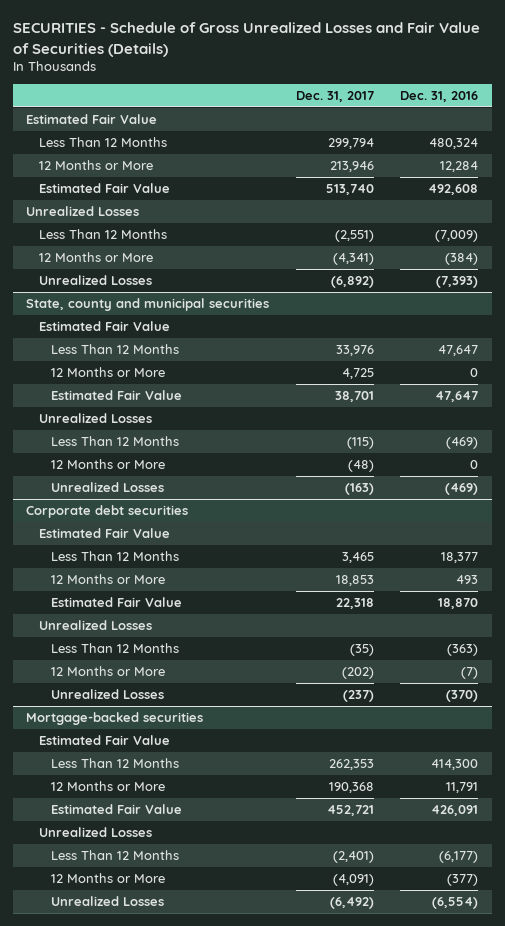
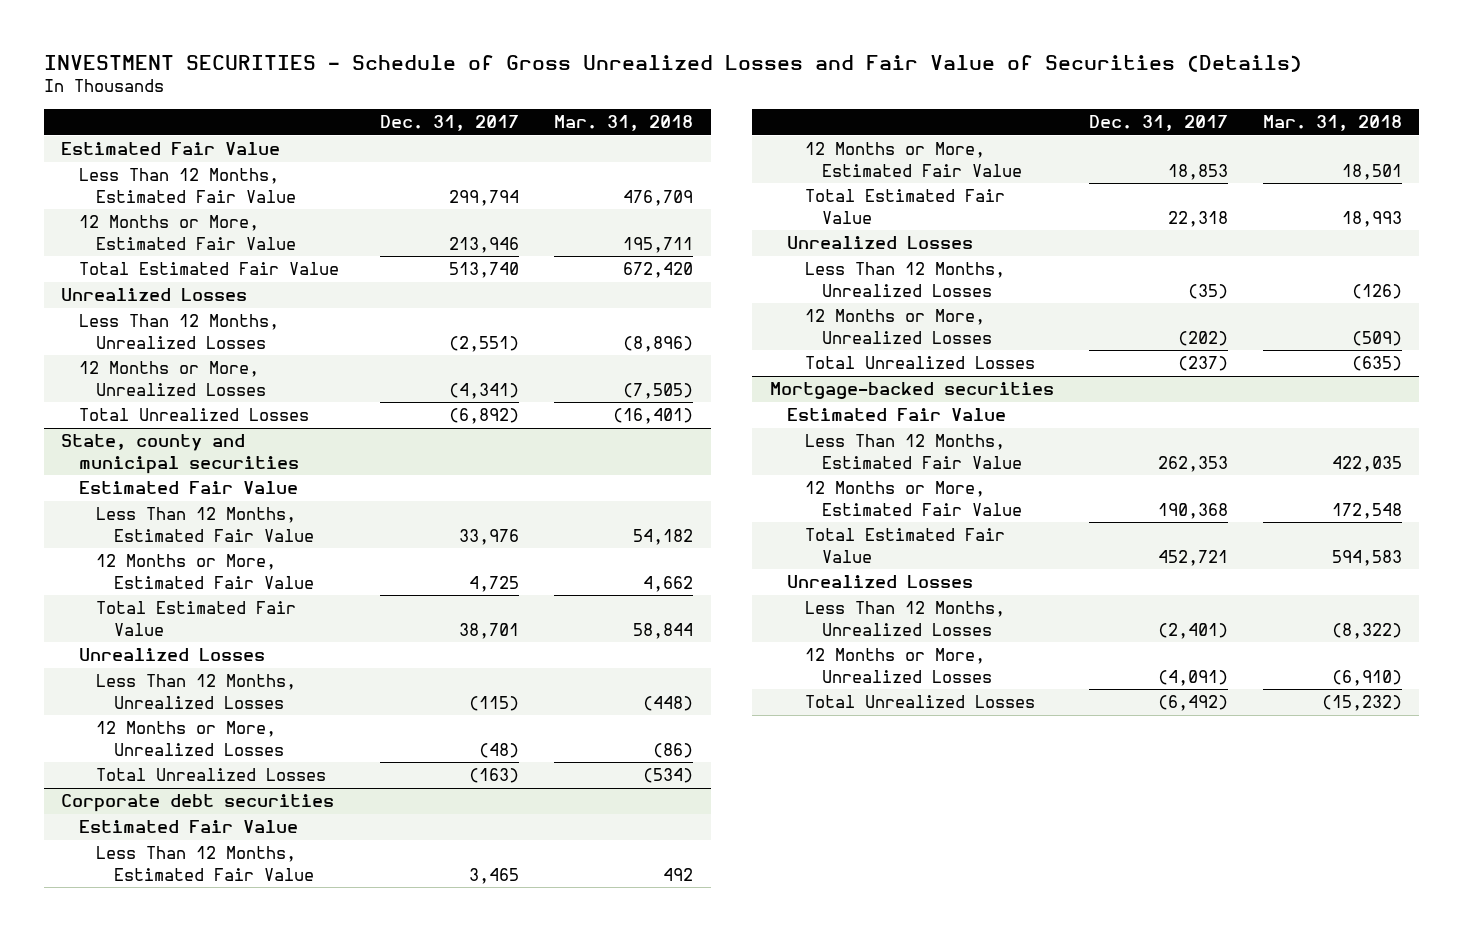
[12,22,480,57] SECURITIES - Schedule of Gross Unrealized Losses and Fair Value of Securities (Details) -> [44,54,1303,72] INVESTMENT SECURITIES - Schedule of Gross Unrealized Losses and Fair Value of Securities (Details)
[400,91,479,103] Dec. 31, 2016 -> none
none -> [554,115,694,132] Mar. 31, 2018
[38,136,167,147] Less Than 12 Months -> [78,168,297,203] Less Than 12 Months, Estimated Fair Value
[38,159,153,170] 12 Months or More -> [78,215,297,250] 12 Months or More, Estimated Fair Value
[38,182,170,193] Estimated Fair Value -> [78,262,339,276] Total Estimated Fair Value
[38,228,167,239] Less Than 12 Months -> [78,314,279,349] Less Than 12 Months, Unrealized Losses
[38,251,153,262] 12 Months or More -> [78,361,267,396] 12 Months or More, Unrealized Losses
[38,274,152,285] Unrealized Losses -> [78,408,309,422] Total Unrealized Losses
[50,343,179,354] Less Than 12 Months -> [96,507,314,542] Less Than 12 Months, Estimated Fair Value
[50,366,165,377] 12 Months or More -> [96,554,314,589] 12 Months or More, Estimated Fair Value
[50,389,182,400] Estimated Fair Value -> [96,601,297,636] Total Estimated Fair Value
[50,435,179,446] Less Than 12 Months -> [96,674,297,709] Less Than 12 Months, Unrealized Losses
[50,458,165,469] 12 Months or More -> [96,721,284,756] 12 Months or More, Unrealized Losses
[50,481,164,492] Unrealized Losses -> [96,768,327,782] Total Unrealized Losses
[50,550,179,561] Less Than 12 Months -> [96,846,314,881] Less Than 12 Months, Estimated Fair Value
[50,573,165,584] 12 Months or More -> [804,142,1023,177] 12 Months or More, Estimated Fair Value
[50,596,182,607] Estimated Fair Value -> [804,189,1005,224] Total Estimated Fair Value
[50,642,179,653] Less Than 12 Months -> [804,262,1005,297] Less Than 12 Months, Unrealized Losses
[50,665,165,676] 12 Months or More -> [804,309,993,344] 12 Months or More, Unrealized Losses
[50,688,164,699] Unrealized Losses -> [804,356,1035,370] Total Unrealized Losses
[50,757,179,768] Less Than 12 Months -> [804,434,1023,469] Less Than 12 Months, Estimated Fair Value
[50,780,165,791] 12 Months or More -> [804,481,1023,516] 12 Months or More, Estimated Fair Value
[50,803,182,814] Estimated Fair Value -> [804,528,1005,563] Total Estimated Fair Value
[50,849,179,860] Less Than 12 Months -> [804,601,1005,636] Less Than 12 Months, Unrealized Losses
[50,872,165,883] 12 Months or More -> [804,648,993,683] 12 Months or More, Unrealized Losses
[50,895,164,906] Unrealized Losses -> [804,695,1035,709] Total Unrealized Losses

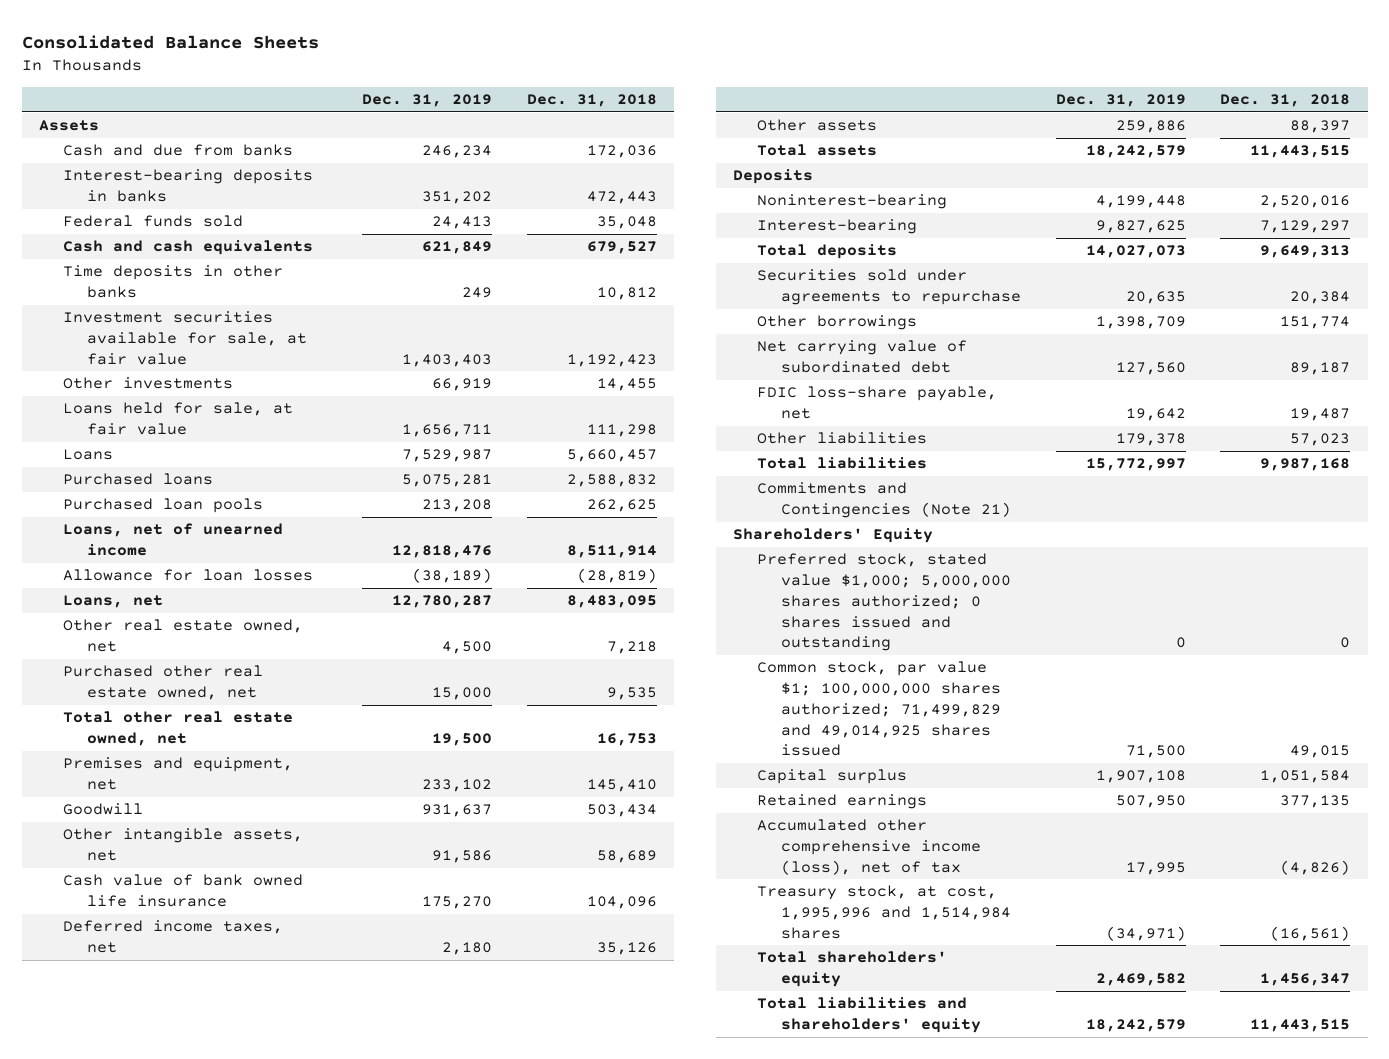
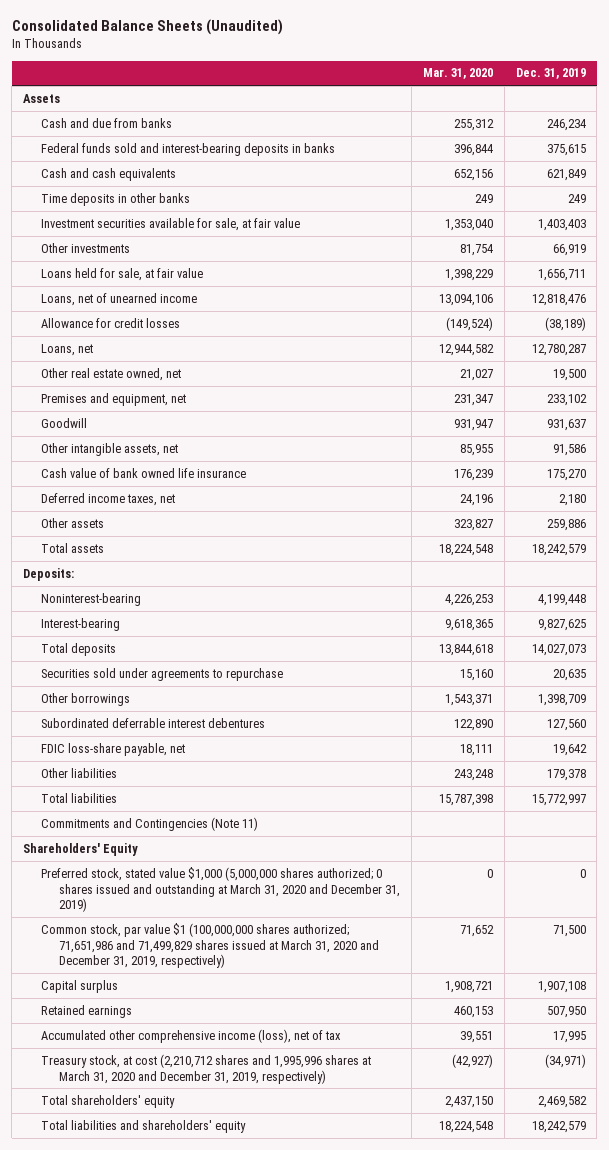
[21,34,319,49] Consolidated Balance Sheets -> [11,19,283,36] Consolidated Balance Sheets (Unaudited)
[526,94,657,108] Dec. 31, 2018 -> none
none -> [422,68,493,80] Mar. 31, 2020
[63,169,314,203] Interest-bearing deposits in banks -> none
[63,215,244,228] Federal funds sold -> [41,142,336,156] Federal funds sold and interest-bearing deposits in banks
[431,216,492,230] 24,413 -> [546,143,586,156] 375,615
[63,449,114,461] Loans -> none
[63,473,214,486] Purchased loans -> none
[63,498,264,514] Purchased loan pools -> none
[63,569,314,582] Allowance for loan losses -> [41,317,181,328] Allowance for credit losses
[63,665,264,701] Purchased other real estate owned, net -> none
[63,711,294,747] Total other real estate owned, net -> none
[441,641,492,655] 4,500 -> [552,368,586,381] 19,500
[732,169,813,185] Deposits -> [23,567,75,581] Deposits:
[756,340,967,374] Net carrying value of subordinated debt -> [41,717,266,728] Subordinated deferrable interest debentures
[756,482,1012,519] Commitments and Contingencies (Note 21) -> [41,816,259,831] Commitments and Contingencies (Note 11)
[756,553,1012,652] Preferred stock, stated value $1,000; 5,000,000 shares authorized; 0 shares issued and outstanding -> [41,866,401,913] Preferred stock, stated value $1,000 (5,000,000 shares authorized; 0 shares issued and outstanding at March 31, 2020 and December 31, 2019)
[756,661,1002,757] Common stock, par value $1; 100,000,000 shares authorized; 71,499,829 and 49,014,925 shares issued -> [41,922,380,969] Common stock, par value $1 (100,000,000 shares authorized; 71,651,986 and 71,499,829 shares issued at March 31, 2020 and December 31, 2019, respectively)
[756,885,1012,939] Treasury stock, at cost, 1,995,996 and 1,514,984 shares -> [41,1053,372,1084] Treasury stock, at cost (2,210,712 shares and 1,995,996 shares at March 31, 2020 and December 31, 2019, respectively)

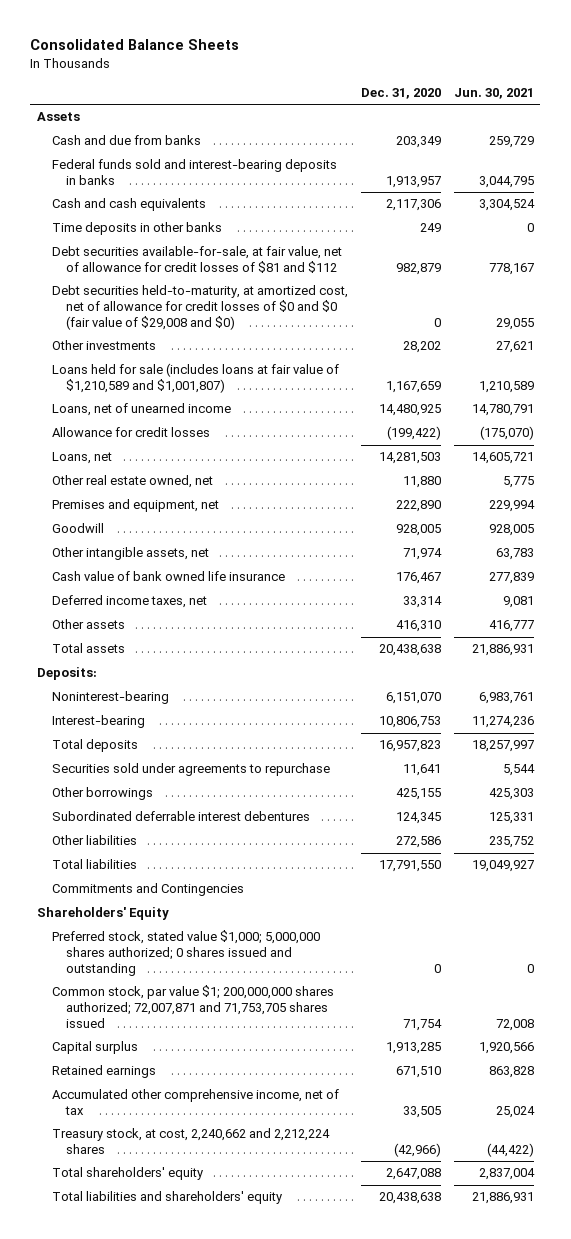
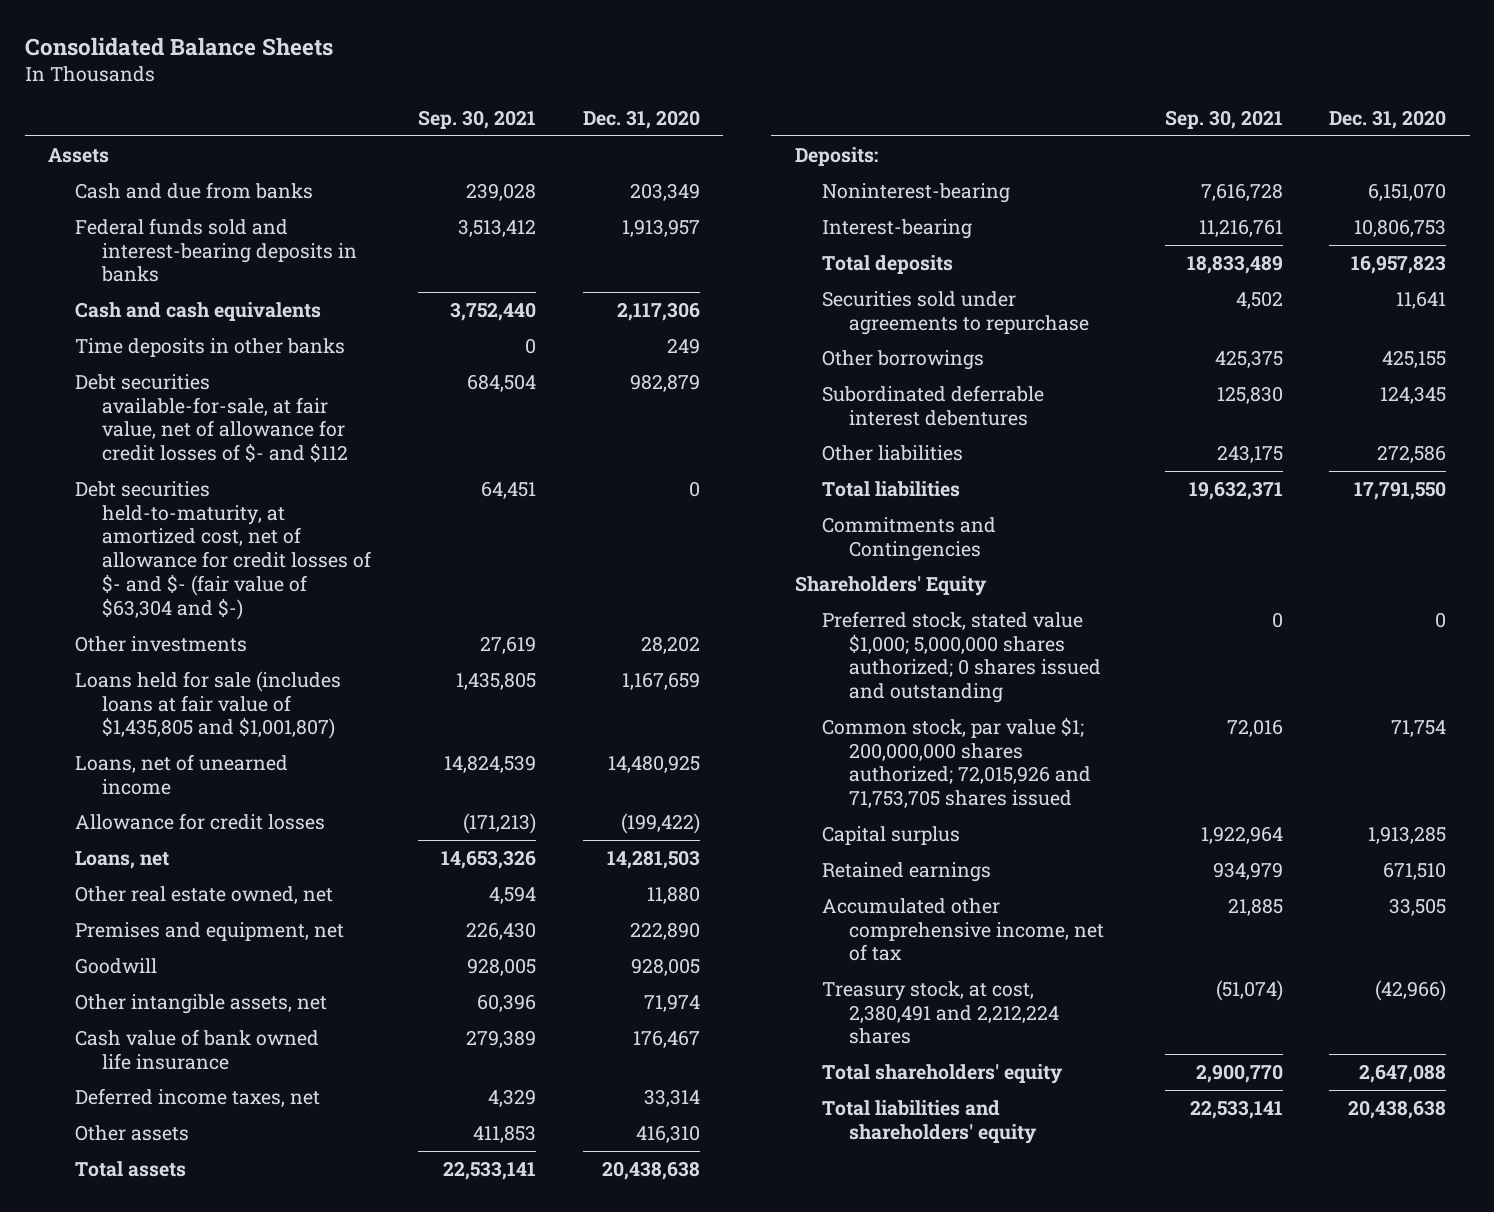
[453,87,534,99] Jun. 30, 2021 -> none
none -> [417,109,536,129] Sep. 30, 2021
[51,246,342,274] Debt securities available-for-sale, at fair value, net of allowance for credit losses of $81 and $112 -> [75,373,349,463] Debt securities available-for-sale, at fair value, net of allowance for credit losses of $- and $112
[51,285,348,330] Debt securities held-to-maturity, at amortized cost, net of allowance for credit losses of $0 and $0 (fair value of $29,008 and $0) -> [75,480,372,620] Debt securities held-to-maturity, at amortized cost, net of allowance for credit losses of $- and $- (fair value of $63,304 and $-)
[51,363,339,394] Loans held for sale (includes loans at fair value of $1,210,589 and $1,001,807) -> [75,670,342,740] Loans held for sale (includes loans at fair value of $1,435,805 and $1,001,807)
[51,985,334,1028] Common stock, par value $1; 200,000,000 shares authorized; 72,007,871 and 71,753,705 shares issued -> [821,716,1092,809] Common stock, par value $1; 200,000,000 shares authorized; 72,015,926 and 71,753,705 shares issued
[51,1128,330,1155] Treasury stock, at cost, 2,240,662 and 2,212,224 shares -> [821,980,1060,1045] Treasury stock, at cost, 2,380,491 and 2,212,224 shares

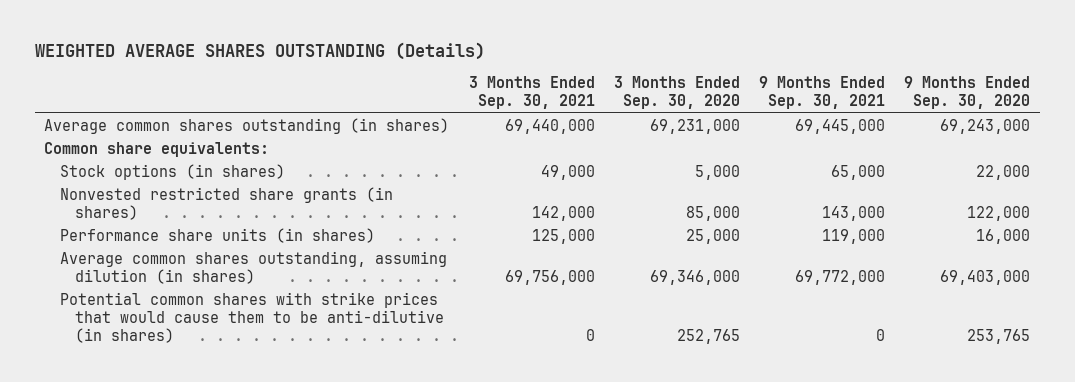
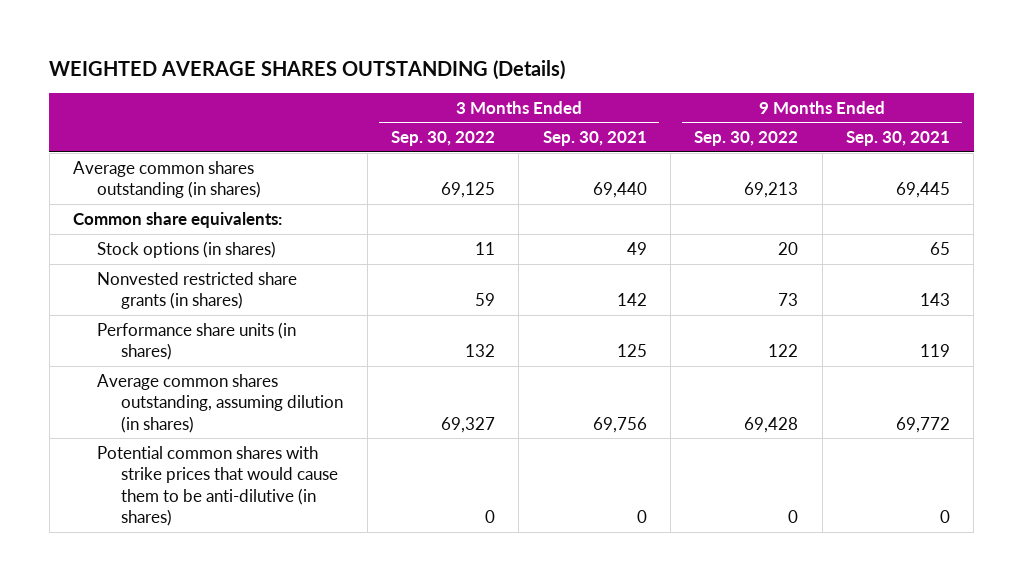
[613,76,740,110] 3 Months Ended Sep. 30, 2020 -> none
[904,76,1031,110] 9 Months Ended Sep. 30, 2020 -> none
none -> [390,131,495,147] Sep. 30, 2022
none -> [694,131,799,147] Sep. 30, 2022
[504,118,595,134] 69,440,000 -> [592,182,647,199] 69,440
[794,118,885,134] 69,445,000 -> [896,182,951,199] 69,445
[540,164,595,180] 49,000 -> [626,241,647,255] 49
[830,164,885,180] 65,000 -> [930,241,951,255] 65
[531,205,595,221] 142,000 -> [616,293,647,307] 142
[821,205,885,221] 143,000 -> [920,293,951,307] 143
[531,228,595,244] 125,000 -> [616,344,647,358] 125
[821,228,885,244] 119,000 -> [920,344,951,358] 119
[504,269,595,285] 69,756,000 -> [592,416,647,433] 69,756
[794,269,885,285] 69,772,000 -> [896,416,951,433] 69,772

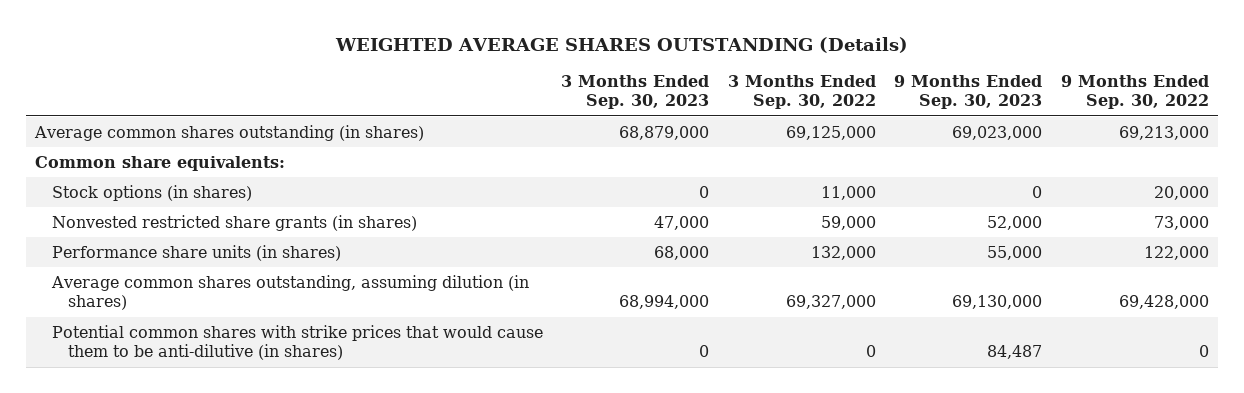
[542,131,647,147] Sep. 30, 2021 -> none
[846,131,951,147] Sep. 30, 2021 -> none
none -> [561,75,710,110] 3 Months Ended Sep. 30, 2023
none -> [894,75,1043,110] 9 Months Ended Sep. 30, 2023
[440,182,495,199] 69,125 -> [785,125,876,140] 69,125,000
[744,182,799,199] 69,213 -> [1118,125,1209,140] 69,213,000
[474,241,495,255] 11 -> [820,185,876,200] 11,000
[778,241,799,255] 20 -> [1153,185,1209,200] 20,000
[474,293,495,307] 59 -> [820,215,876,230] 59,000
[778,293,799,307] 73 -> [1153,215,1209,230] 73,000
[464,344,495,358] 132 -> [810,245,876,260] 132,000
[768,344,799,358] 122 -> [1143,245,1209,260] 122,000
[440,416,495,433] 69,327 -> [785,295,876,310] 69,327,000
[744,416,799,433] 69,428 -> [1118,295,1209,310] 69,428,000

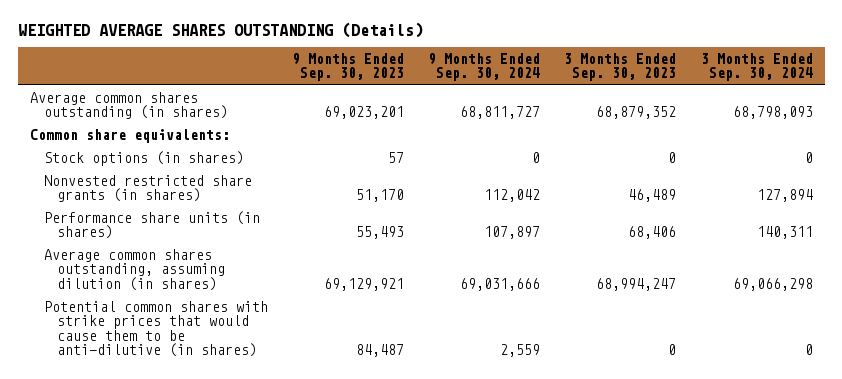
[727,75,876,110] 3 Months Ended Sep. 30, 2022 -> none
[1060,75,1209,110] 9 Months Ended Sep. 30, 2022 -> none
none -> [428,52,541,82] 9 Months Ended Sep. 30, 2024
none -> [700,52,813,82] 3 Months Ended Sep. 30, 2024
[619,125,710,140] 68,879,000 -> [596,106,677,120] 68,879,352
[952,125,1043,140] 69,023,000 -> [323,106,404,120] 69,023,201
[1032,185,1043,198] 0 -> [387,151,404,163] 57
[654,215,710,230] 47,000 -> [628,189,677,203] 46,489
[987,215,1043,230] 52,000 -> [355,189,404,203] 51,170
[654,245,710,260] 68,000 -> [628,226,677,240] 68,406
[987,245,1043,260] 55,000 -> [355,226,404,240] 55,493
[619,295,710,310] 68,994,000 -> [596,277,677,291] 68,994,247
[952,295,1043,310] 69,130,000 -> [323,277,404,291] 69,129,921

